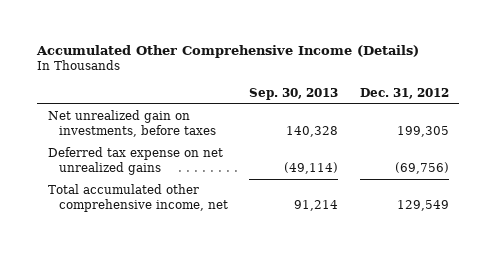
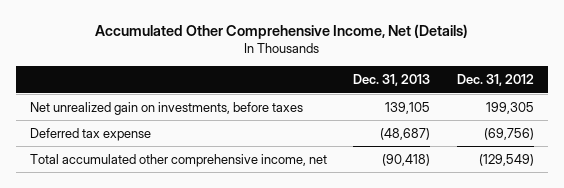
[36,44,420,58] Accumulated Other Comprehensive Income (Details) -> [94,24,468,40] Accumulated Other Comprehensive Income, Net (Details)
[249,88,339,101] Sep. 30, 2013 -> none
none -> [353,73,431,86] Dec. 31, 2013
[47,147,223,175] Deferred tax expense on net unrealized gains -> [29,127,151,141] Deferred tax expense
[396,199,449,211] 129,549 -> [479,153,535,166] (129,549)

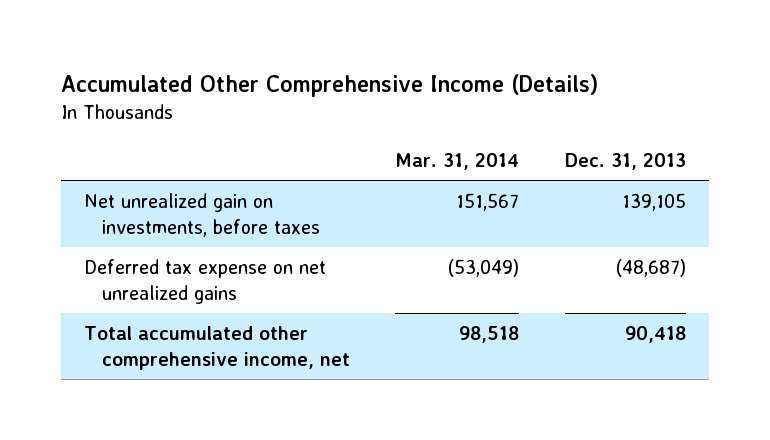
[94,24,468,40] Accumulated Other Comprehensive Income, Net (Details) -> [61,74,599,98] Accumulated Other Comprehensive Income (Details)
[457,73,535,86] Dec. 31, 2012 -> none
none -> [395,152,520,170] Mar. 31, 2014
[29,127,151,141] Deferred tax expense -> [84,259,327,304] Deferred tax expense on net unrealized gains
[382,153,431,166] (90,418) -> [624,326,686,344] 90,418

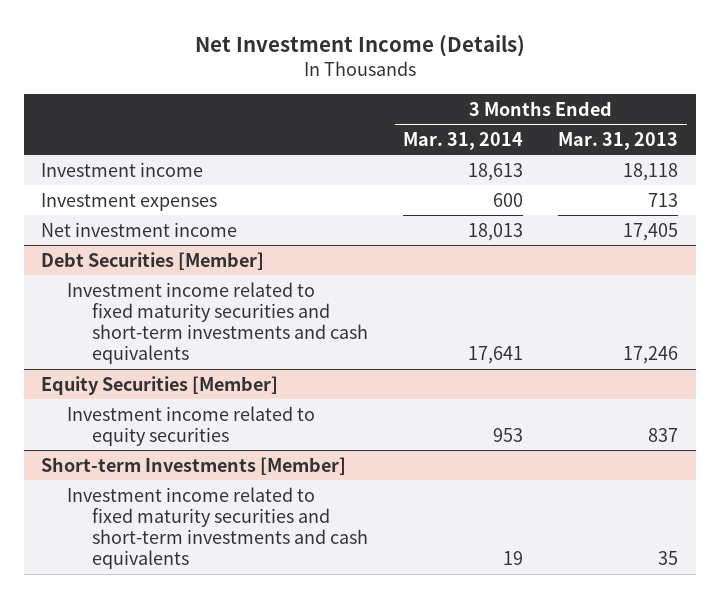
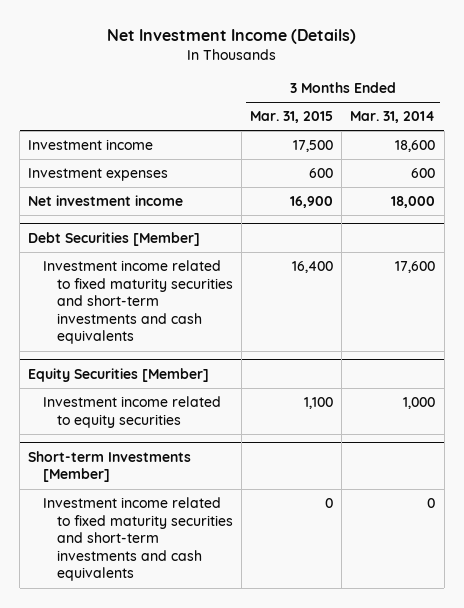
[558,131,679,150] Mar. 31, 2013 -> none
none -> [250,111,334,124] Mar. 31, 2015
[468,162,524,181] 18,613 -> [395,140,436,153] 18,600
[468,222,524,241] 18,013 -> [391,196,436,209] 18,000
[468,346,524,365] 17,641 -> [395,261,436,274] 17,600
[493,427,524,442] 953 -> [403,397,436,410] 1,000
[503,551,524,566] 19 -> [427,498,436,509] 0

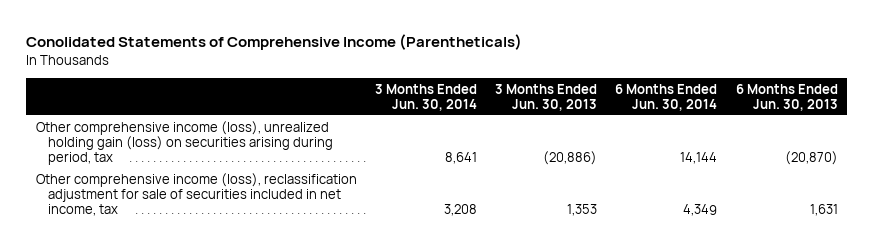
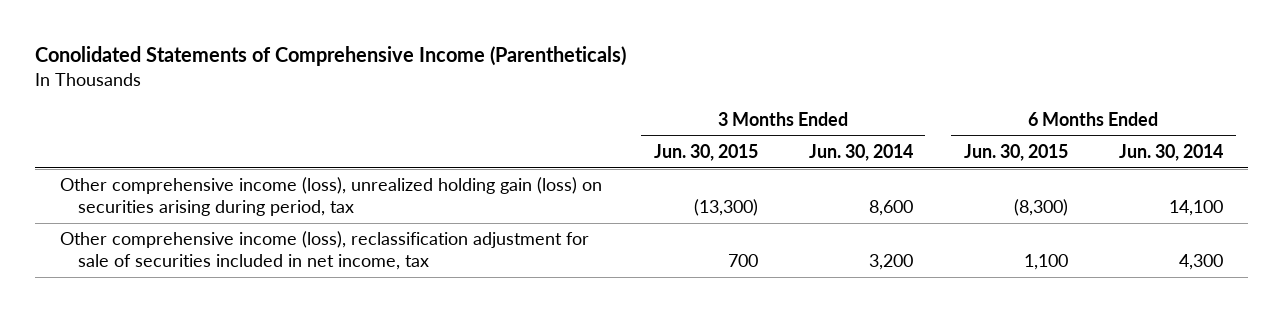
[495,83,598,111] 3 Months Ended Jun. 30, 2013 -> none
[735,83,838,111] 6 Months Ended Jun. 30, 2013 -> none
none -> [653,143,758,161] Jun. 30, 2015
none -> [963,143,1068,161] Jun. 30, 2015
[444,152,477,165] 8,641 -> [868,200,913,217] 8,600
[680,152,718,165] 14,144 -> [1168,200,1223,217] 14,100
[443,204,477,217] 3,208 -> [868,254,913,271] 3,200
[683,204,718,217] 4,349 -> [1178,254,1223,271] 4,300

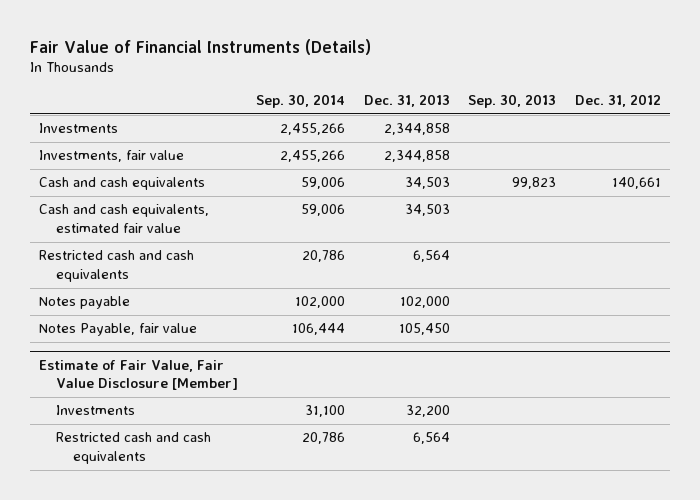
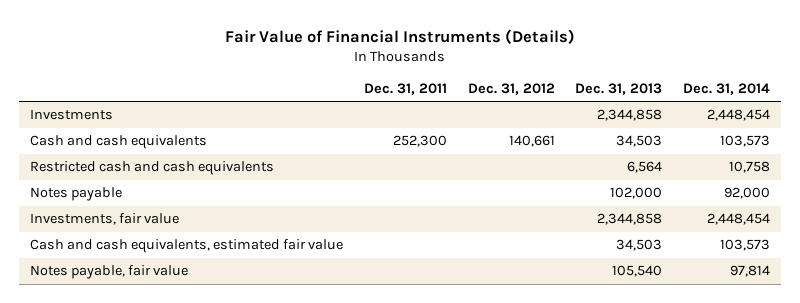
[256,94,346,109] Sep. 30, 2014 -> none
[468,94,557,109] Sep. 30, 2013 -> none
none -> [363,82,447,95] Dec. 31, 2011
none -> [683,82,771,95] Dec. 31, 2014
[39,359,238,391] Estimate of Fair Value, Fair Value Disclosure [Member] -> none
[55,405,135,416] Investments -> none
[55,432,211,465] Restricted cash and cash equivalents -> none
[39,150,185,163] Investments, fair value -> [29,213,179,226] Investments, fair value
[39,204,210,234] Cash and cash equivalents, estimated fair value -> [29,239,343,254] Cash and cash equivalents, estimated fair value
[39,323,198,337] Notes Payable, fair value -> [29,265,188,280] Notes payable, fair value
[398,323,450,336] 105,450 -> [612,265,663,278] 105,540

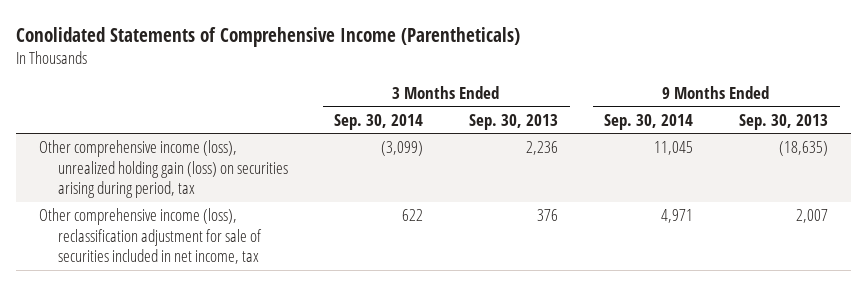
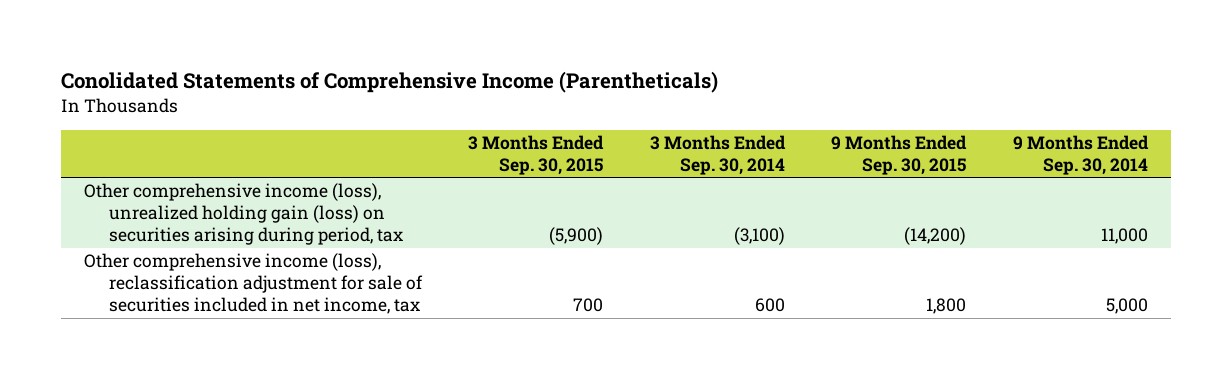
[469,113,559,130] Sep. 30, 2013 -> none
[739,113,829,130] Sep. 30, 2013 -> none
none -> [468,134,605,175] 3 Months Ended Sep. 30, 2015
none -> [831,134,968,175] 9 Months Ended Sep. 30, 2015
[381,141,424,157] (3,099) -> [733,226,785,245] (3,100)
[654,141,694,156] 11,045 -> [1100,227,1148,244] 11,000
[402,209,424,222] 622 -> [754,297,785,312] 600
[661,209,694,224] 4,971 -> [1105,297,1148,314] 5,000

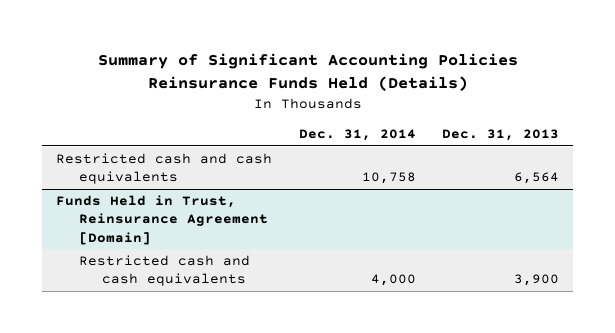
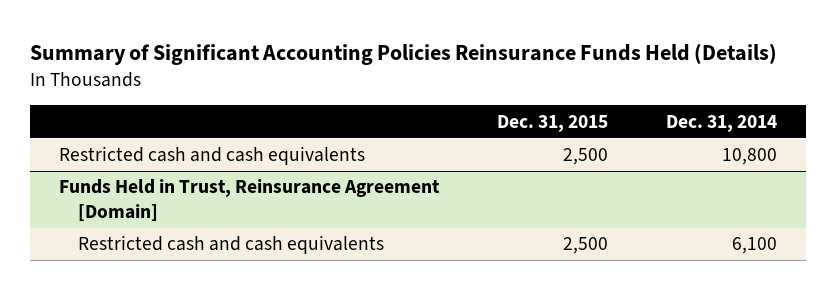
[442,129,560,142] Dec. 31, 2013 -> none
none -> [496,114,608,132] Dec. 31, 2015
[361,172,416,185] 10,758 -> [721,148,777,166] 10,800
[370,274,416,287] 4,000 -> [731,237,777,255] 6,100

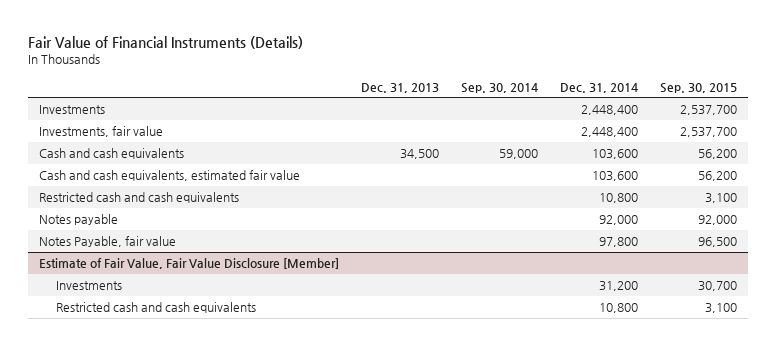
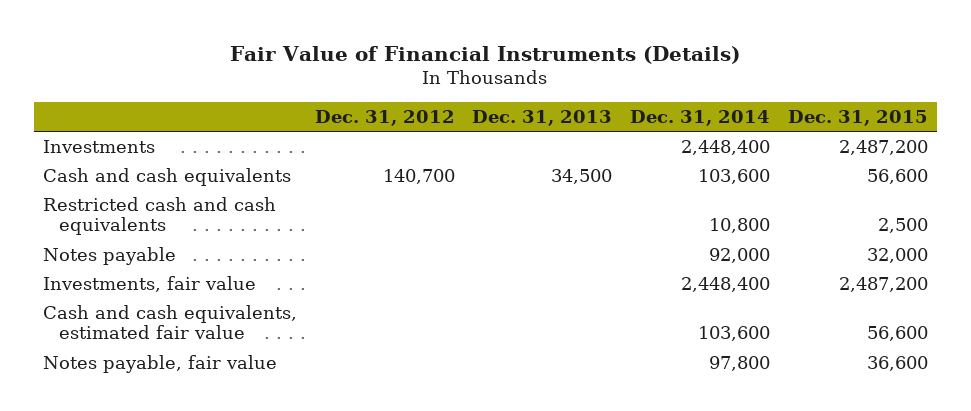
[460,82,538,93] Sep. 30, 2014 -> none
[659,82,737,93] Sep. 30, 2015 -> none
none -> [314,109,455,126] Dec. 31, 2012
none -> [788,109,929,126] Dec. 31, 2015
[38,258,339,270] Estimate of Fair Value, Fair Value Disclosure [Member] -> none
[55,281,122,291] Investments -> none
[55,302,256,314] Restricted cash and cash equivalents -> none
[38,126,163,138] Investments, fair value -> [42,276,256,293] Investments, fair value
[38,170,300,182] Cash and cash equivalents, estimated fair value -> [42,305,297,340] Cash and cash equivalents, estimated fair value
[38,236,176,248] Notes Payable, fair value -> [42,355,277,374] Notes payable, fair value

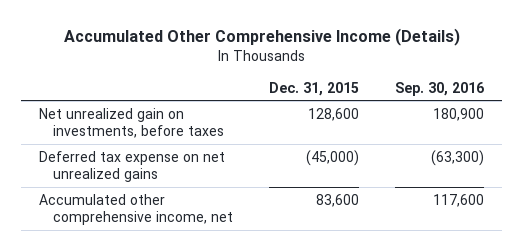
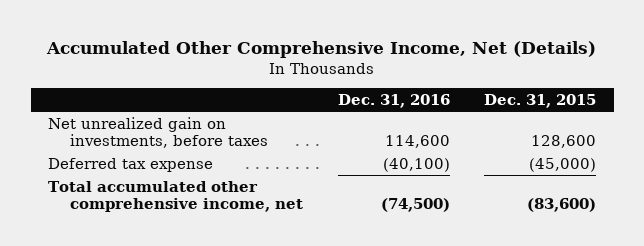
[63,28,460,47] Accumulated Other Comprehensive Income (Details) -> [46,40,597,58] Accumulated Other Comprehensive Income, Net (Details)
[395,81,485,96] Sep. 30, 2016 -> none
none -> [337,94,450,109] Dec. 31, 2016
[38,150,225,182] Deferred tax expense on net unrealized gains -> [48,157,214,172] Deferred tax expense
[38,193,234,225] Accumulated other comprehensive income, net -> [48,180,303,213] Total accumulated other comprehensive income, net
[316,193,360,207] 83,600 -> [527,198,597,213] (83,600)

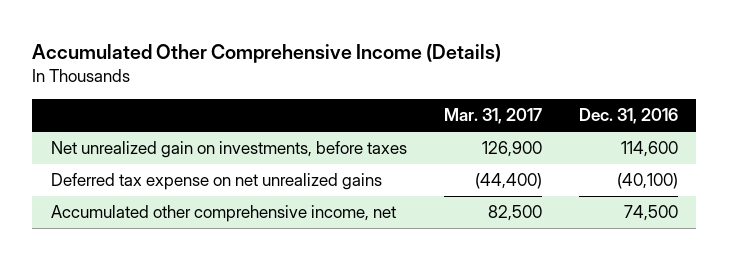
[46,40,597,58] Accumulated Other Comprehensive Income, Net (Details) -> [32,43,502,63] Accumulated Other Comprehensive Income (Details)
[484,94,597,109] Dec. 31, 2015 -> none
none -> [443,108,542,125] Mar. 31, 2017
[48,157,214,172] Deferred tax expense -> [50,173,382,191] Deferred tax expense on net unrealized gains
[48,180,303,213] Total accumulated other comprehensive income, net -> [50,205,396,223] Accumulated other comprehensive income, net
[380,198,450,213] (74,500) -> [623,205,678,222] 74,500

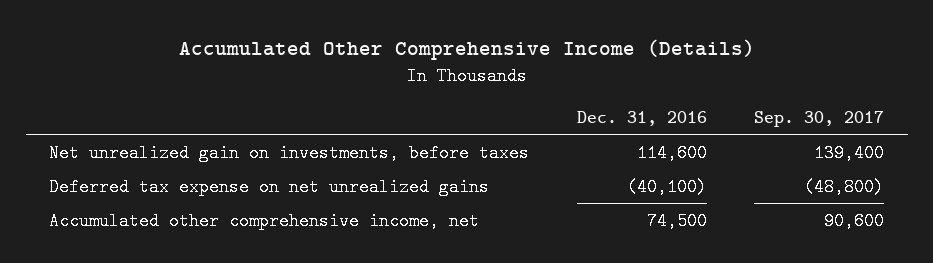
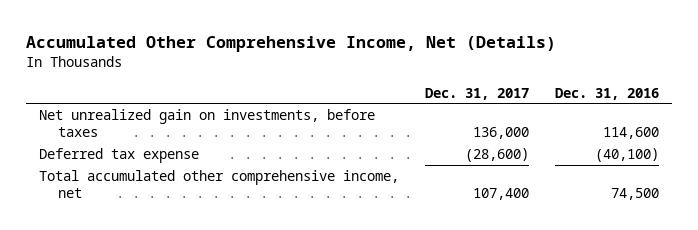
[178,39,755,61] Accumulated Other Comprehensive Income (Details) -> [26,36,557,53] Accumulated Other Comprehensive Income, Net (Details)
[753,111,884,128] Sep. 30, 2017 -> none
none -> [424,87,529,100] Dec. 31, 2017
[49,177,490,196] Deferred tax expense on net unrealized gains -> [39,148,200,164] Deferred tax expense
[49,211,480,230] Accumulated other comprehensive income, net -> [39,170,400,198] Total accumulated other comprehensive income, net

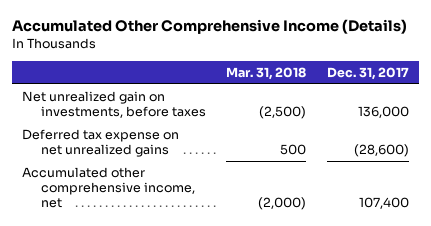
[26,36,557,53] Accumulated Other Comprehensive Income, Net (Details) -> [11,19,407,35] Accumulated Other Comprehensive Income (Details)
[554,87,659,100] Dec. 31, 2016 -> none
none -> [226,66,307,80] Mar. 31, 2018
[39,148,200,164] Deferred tax expense -> [22,129,180,157] Deferred tax expense on net unrealized gains
[39,170,400,198] Total accumulated other comprehensive income, net -> [22,167,195,208] Accumulated other comprehensive income, net

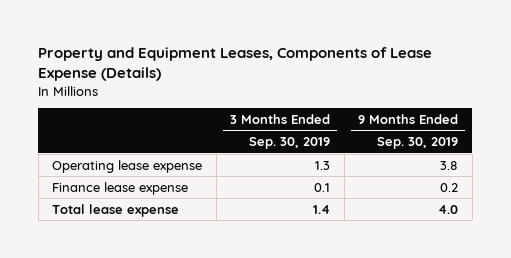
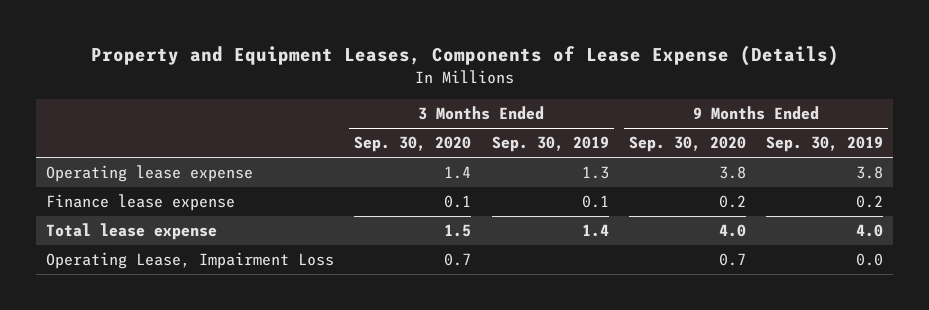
none -> [354,136,472,153] Sep. 30, 2020
none -> [628,136,746,153] Sep. 30, 2020
none -> [45,252,334,270] Operating Lease, Impairment Loss

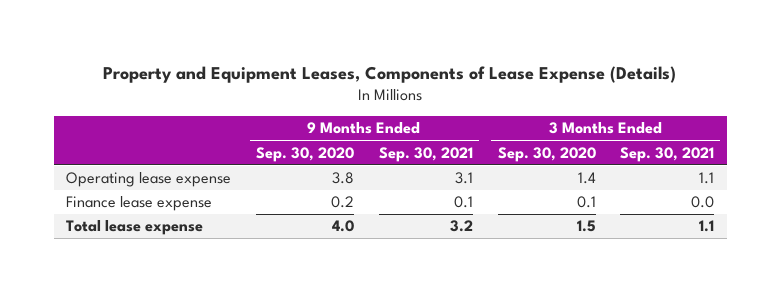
[491,136,609,153] Sep. 30, 2019 -> none
[766,136,884,153] Sep. 30, 2019 -> none
none -> [378,146,473,162] Sep. 30, 2021
none -> [620,146,715,162] Sep. 30, 2021
[45,252,334,270] Operating Lease, Impairment Loss -> none

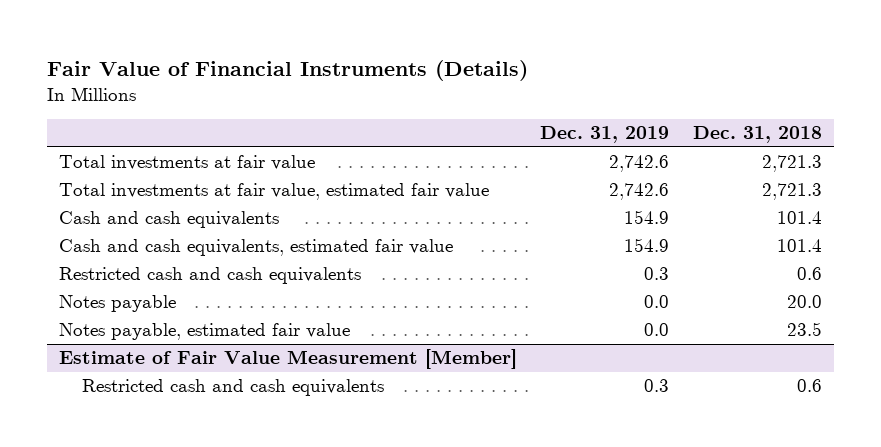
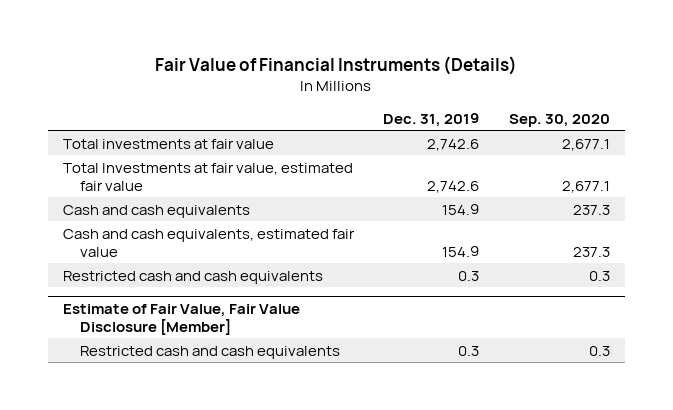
[693,126,823,144] Dec. 31, 2018 -> none
none -> [508,113,610,127] Sep. 30, 2020
[58,183,489,201] Total investments at fair value, estimated fair value -> [62,162,353,191] Total Investments at fair value, estimated fair value
[58,295,176,313] Notes payable -> none
[58,323,350,341] Notes payable, estimated fair value -> none
[58,349,517,370] Estimate of Fair Value Measurement [Member] -> [62,303,300,335] Estimate of Fair Value, Fair Value Disclosure [Member]

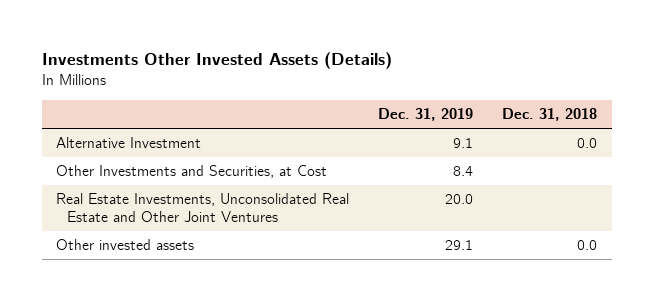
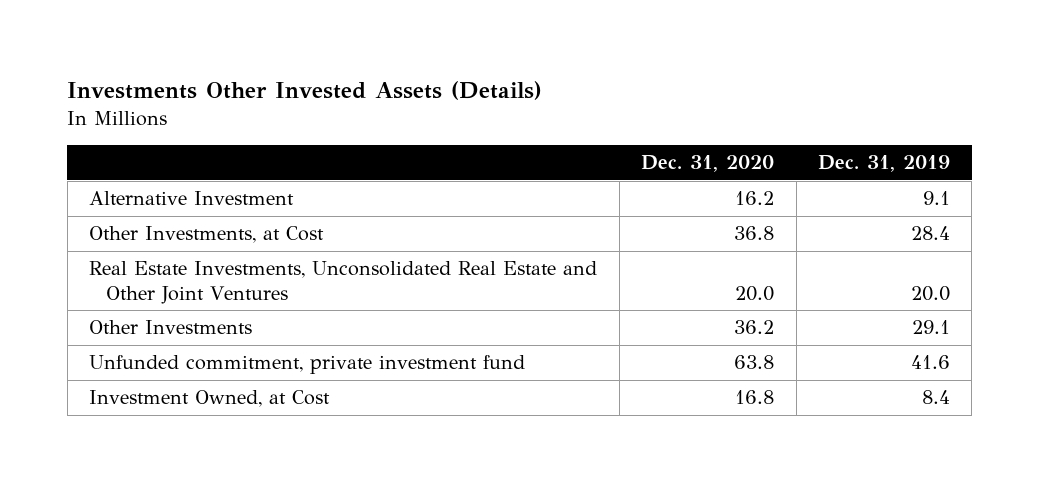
[502,108,598,122] Dec. 31, 2018 -> none
none -> [641,155,775,173] Dec. 31, 2020
[56,165,328,179] Other Investments and Securities, at Cost -> [89,226,325,244] Other Investments, at Cost
[453,166,474,177] 8.4 -> [911,226,951,241] 28.4
[56,239,195,251] Other invested assets -> [89,320,253,335] Other Investments
none -> [89,355,526,375] Unfunded commitment, private investment fund
none -> [89,390,331,408] Investment Owned, at Cost

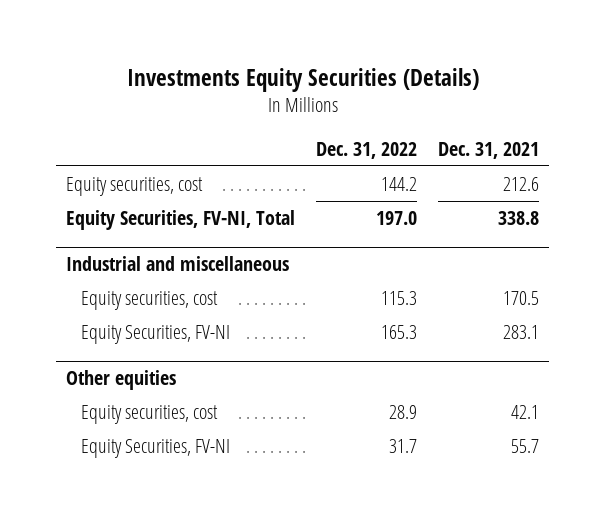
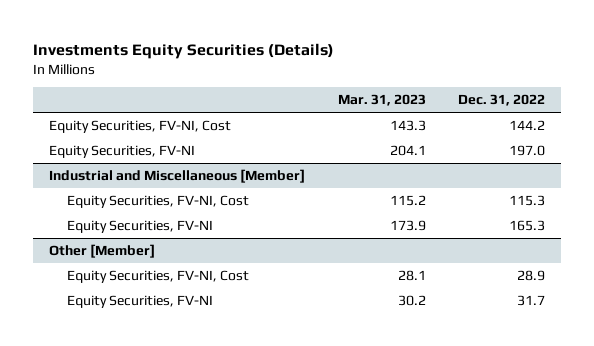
[437,141,539,159] Dec. 31, 2021 -> none
none -> [337,94,426,107] Mar. 31, 2023
[66,176,204,196] Equity securities, cost -> [49,119,232,133] Equity Securities, FV-NI, Cost
[66,209,296,230] Equity Securities, FV-NI, Total -> [49,144,196,158] Equity Securities, FV-NI
[66,256,290,272] Industrial and miscellaneous -> [49,168,306,183] Industrial and Miscellaneous [Member]
[80,290,218,310] Equity securities, cost -> [66,194,249,208] Equity Securities, FV-NI, Cost
[66,370,177,391] Other equities -> [49,243,156,258] Other [Member]
[80,404,218,424] Equity securities, cost -> [66,269,249,283] Equity Securities, FV-NI, Cost

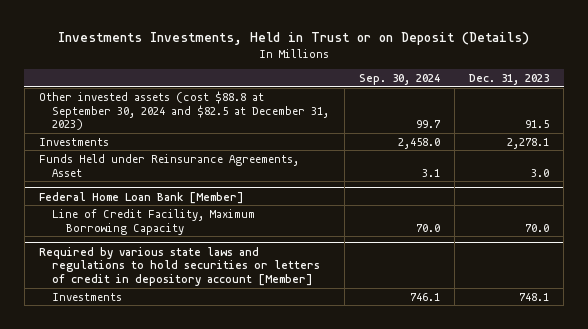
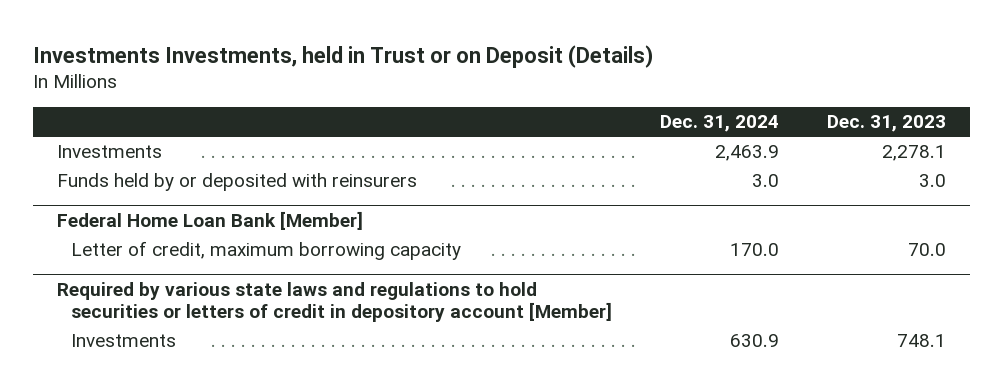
[57,32,529,46] Investments Investments, Held in Trust or on Deposit (Details) -> [33,44,654,68] Investments Investments, held in Trust or on Deposit (Details)
[358,74,440,86] Sep. 30, 2024 -> none
none -> [660,115,780,133] Dec. 31, 2024
[38,90,330,131] Other invested assets (cost $88.8 at September 30, 2024 and $82.5 at December 31, 2023) -> none
[38,153,299,177] Funds Held under Reinsurance Agreements, Asset -> [57,173,418,192] Funds held by or deposited with reinsurers
[52,208,256,235] Line of Credit Facility, Maximum Borrowing Capacity -> [71,241,462,261] Letter of credit, maximum borrowing capacity

